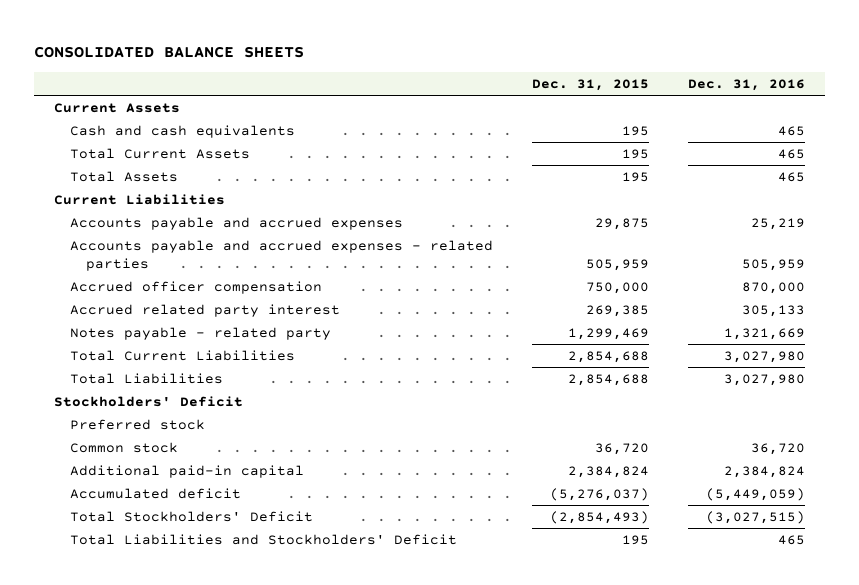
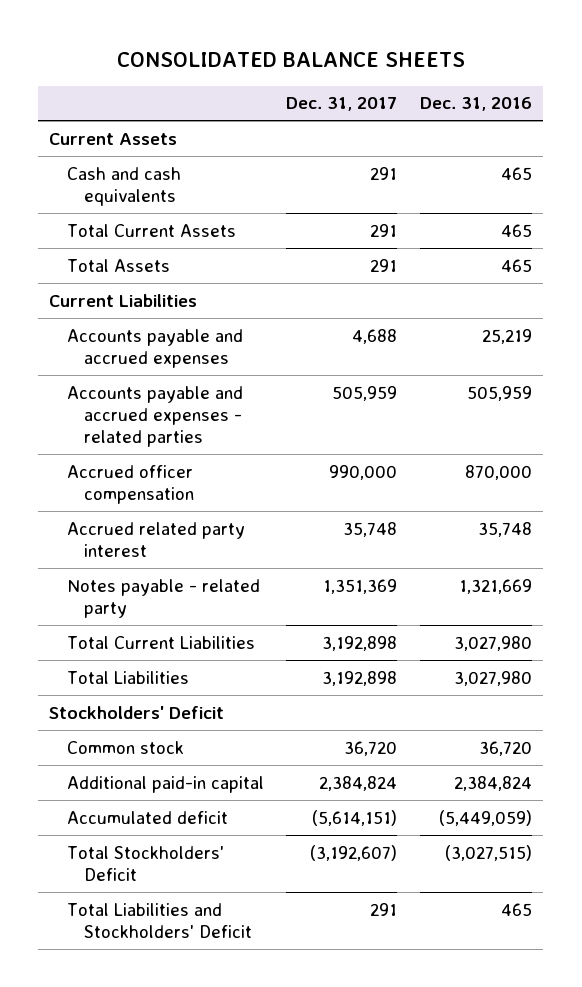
[532,78,650,91] Dec. 31, 2015 -> none
none -> [286,97,398,112] Dec. 31, 2017
[742,304,806,317] 305,133 -> [478,521,533,537] 35,748
[69,418,205,430] Preferred stock -> none

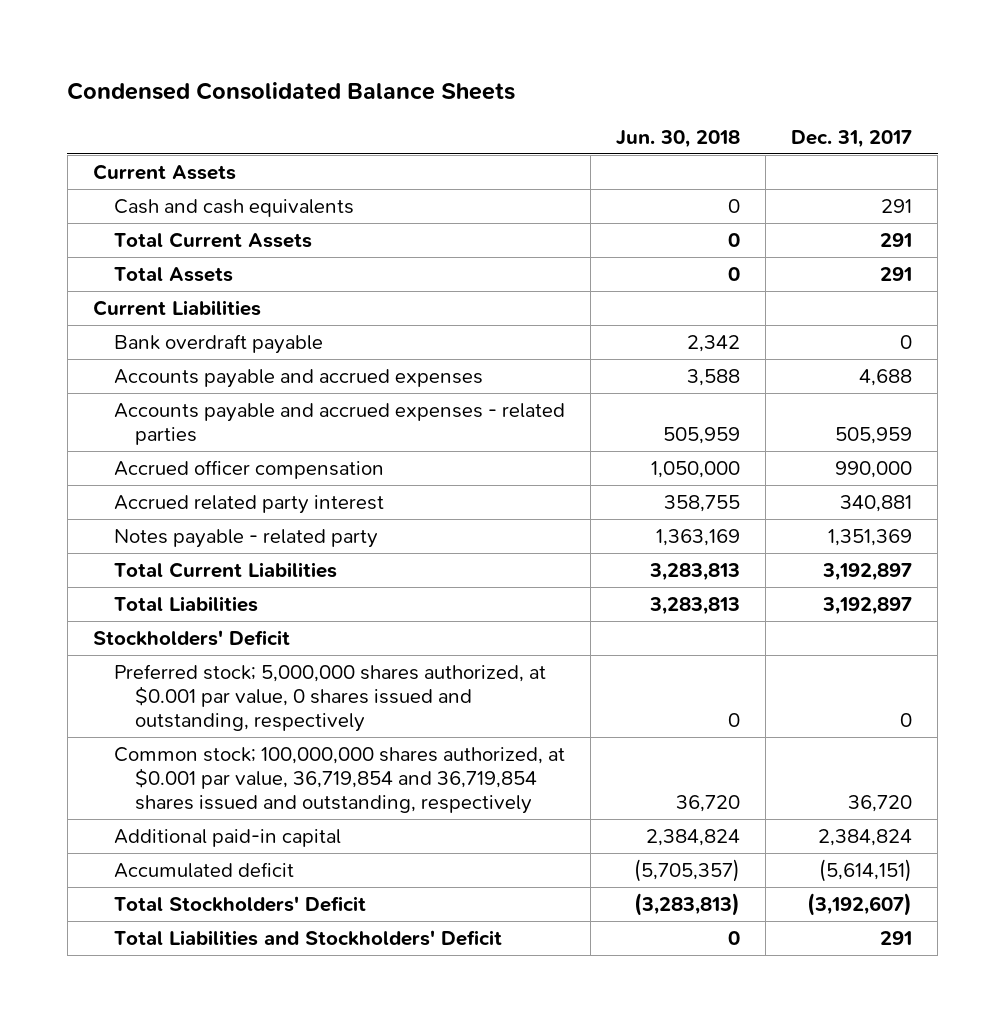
[116,52,465,68] CONSOLIDATED BALANCE SHEETS -> [67,81,516,100] Condensed Consolidated Balance Sheets
[420,97,533,112] Dec. 31, 2016 -> none
none -> [616,129,741,148] Jun. 30, 2018
none -> [114,334,324,355] Bank overdraft payable
[343,521,398,537] 35,748 -> [840,495,913,513] 340,881
[322,635,398,651] 3,192,898 -> [822,563,913,582] 3,192,897
[322,670,398,686] 3,192,898 -> [822,597,913,616] 3,192,897
none -> [114,664,547,732] Preferred stock; 5,000,000 shares authorized, at $0.001 par value, 0 shares issued and outstanding, respectively
[66,740,184,754] Common stock -> [114,747,566,814] Common stock; 100,000,000 shares authorized, at $0.001 par value, 36,719,854 and 36,719,854 shares issued and outstanding, respectively

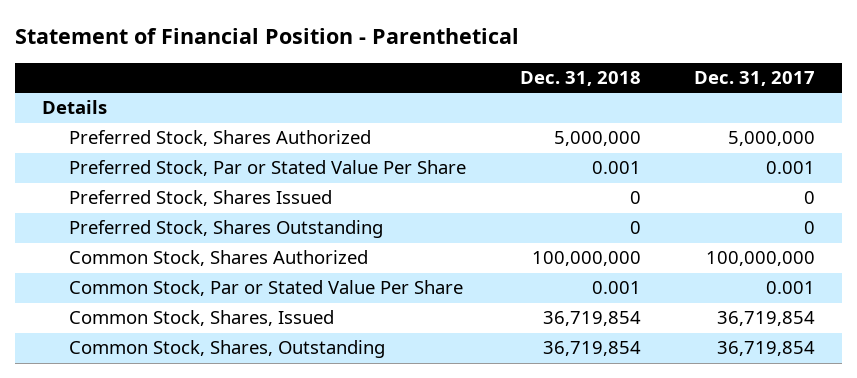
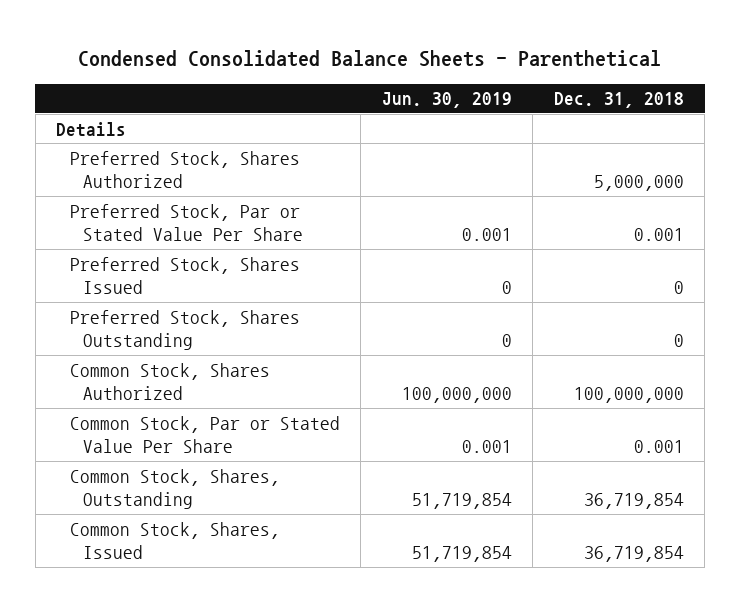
[14,27,519,44] Statement of Financial Position - Parenthetical -> [77,49,661,67] Condensed Consolidated Balance Sheets - Parenthetical
[694,71,816,87] Dec. 31, 2017 -> none
none -> [381,92,512,109] Jun. 30, 2019
[69,310,335,327] Common Stock, Shares, Issued -> [69,521,280,560] Common Stock, Shares, Issued

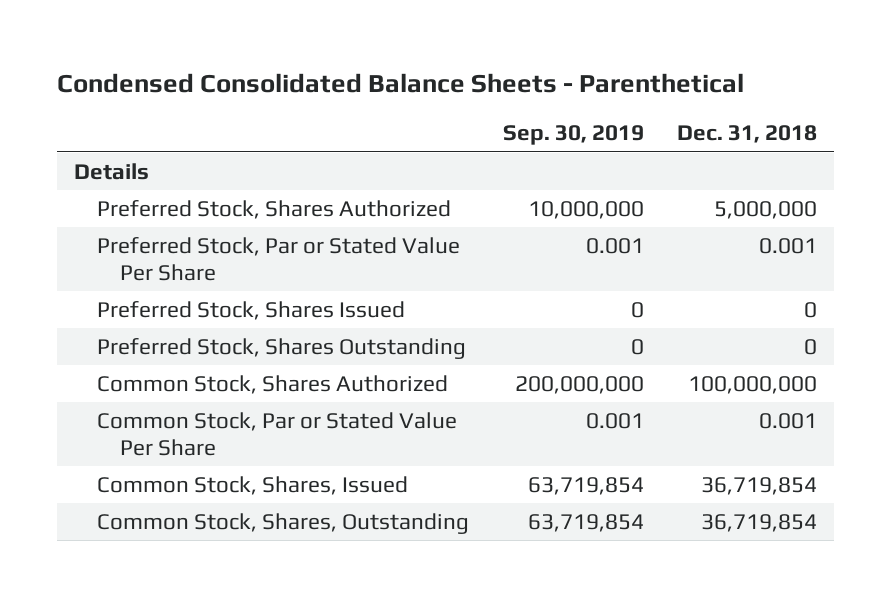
[381,92,512,109] Jun. 30, 2019 -> none
none -> [502,125,644,146] Sep. 30, 2019
[69,468,280,510] Common Stock, Shares, Outstanding -> [96,512,469,534] Common Stock, Shares, Outstanding

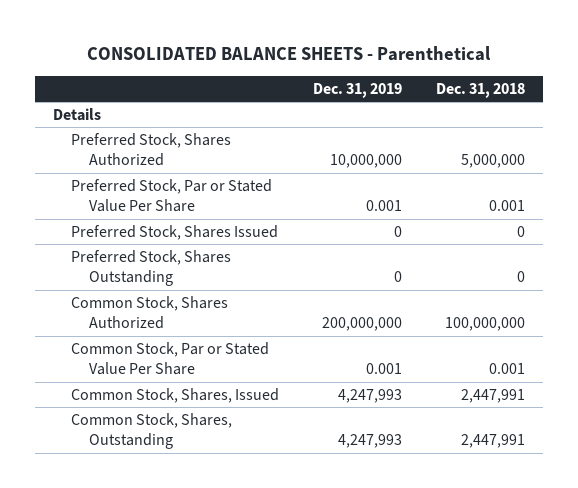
[57,73,745,94] Condensed Consolidated Balance Sheets - Parenthetical -> [86,46,491,62] CONSOLIDATED BALANCE SHEETS - Parenthetical
[502,125,644,146] Sep. 30, 2019 -> none
none -> [312,82,402,98] Dec. 31, 2019
[701,476,818,495] 36,719,854 -> [461,388,526,403] 2,447,991
[701,513,818,532] 36,719,854 -> [461,434,526,449] 2,447,991

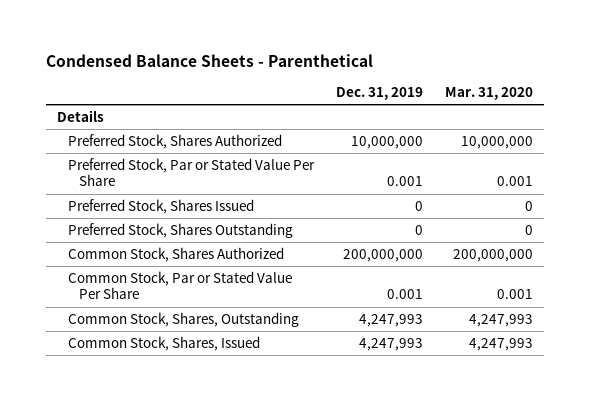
[86,46,491,62] CONSOLIDATED BALANCE SHEETS - Parenthetical -> [45,53,373,67] Condensed Balance Sheets - Parenthetical
[436,82,526,98] Dec. 31, 2018 -> none
none -> [444,86,533,100] Mar. 31, 2020
[70,387,279,403] Common Stock, Shares, Issued -> [68,335,261,351] Common Stock, Shares, Issued

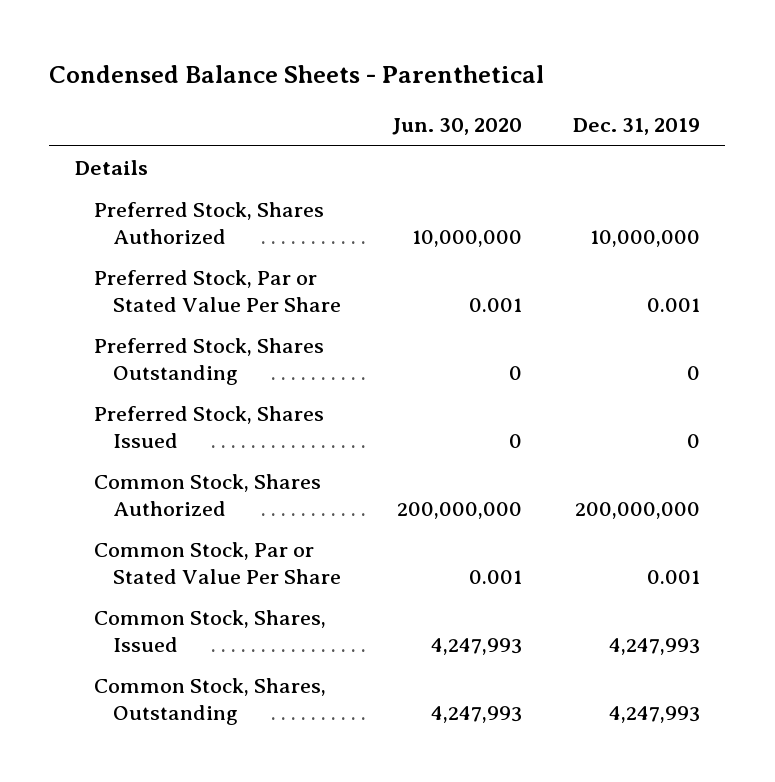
[444,86,533,100] Mar. 31, 2020 -> none
none -> [391,118,522,136] Jun. 30, 2020
[68,198,255,214] Preferred Stock, Shares Issued -> [93,406,324,448] Preferred Stock, Shares Issued
[68,311,300,327] Common Stock, Shares, Outstanding -> [93,678,326,725] Common Stock, Shares, Outstanding

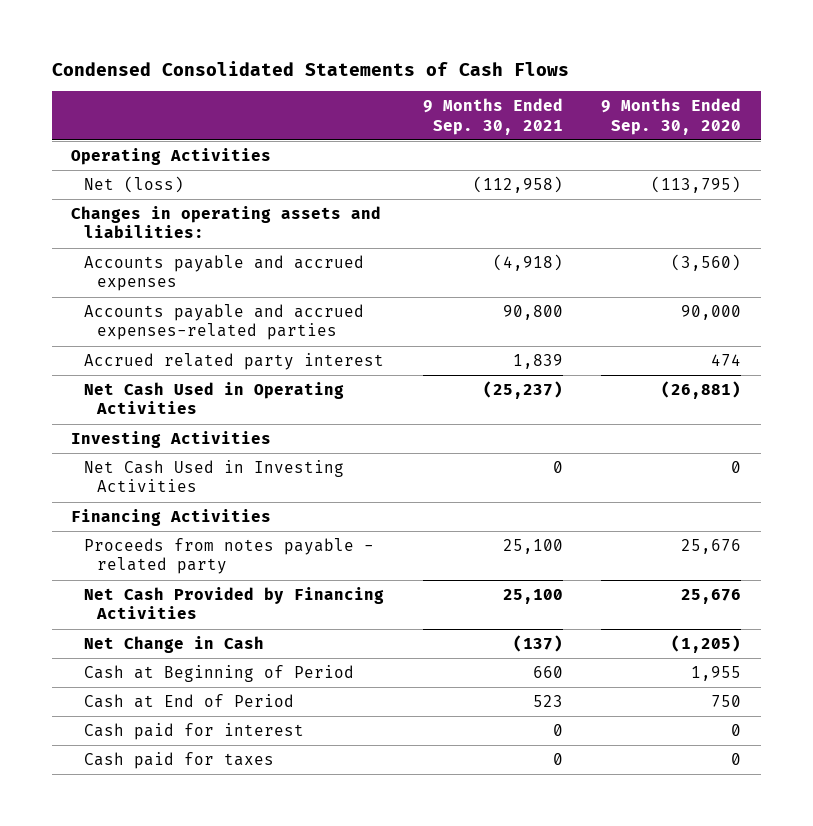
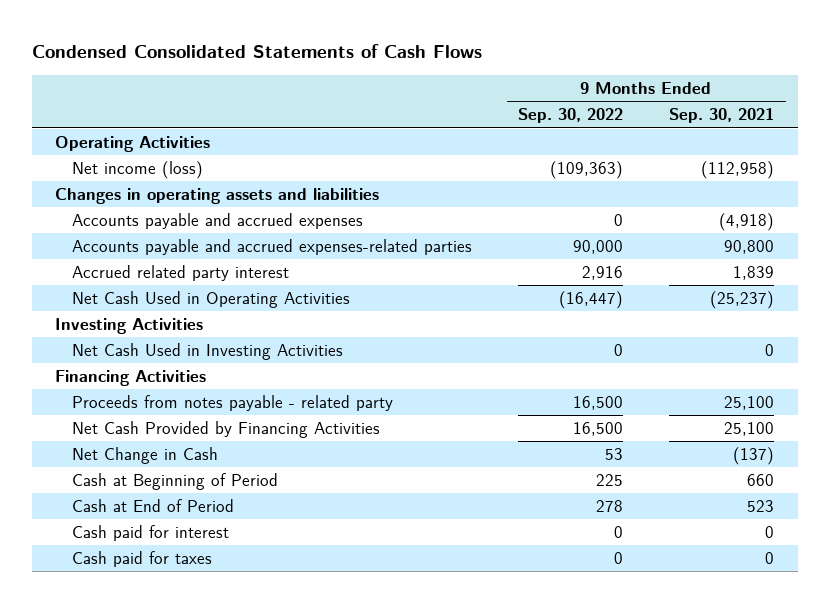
[601,98,742,135] 9 Months Ended Sep. 30, 2020 -> none
none -> [518,108,624,124] Sep. 30, 2022
[84,175,185,193] Net (loss) -> [71,161,203,180] Net income (loss)
[71,205,382,239] Changes in operating assets and liabilities: -> [55,188,380,205] Changes in operating assets and liabilities

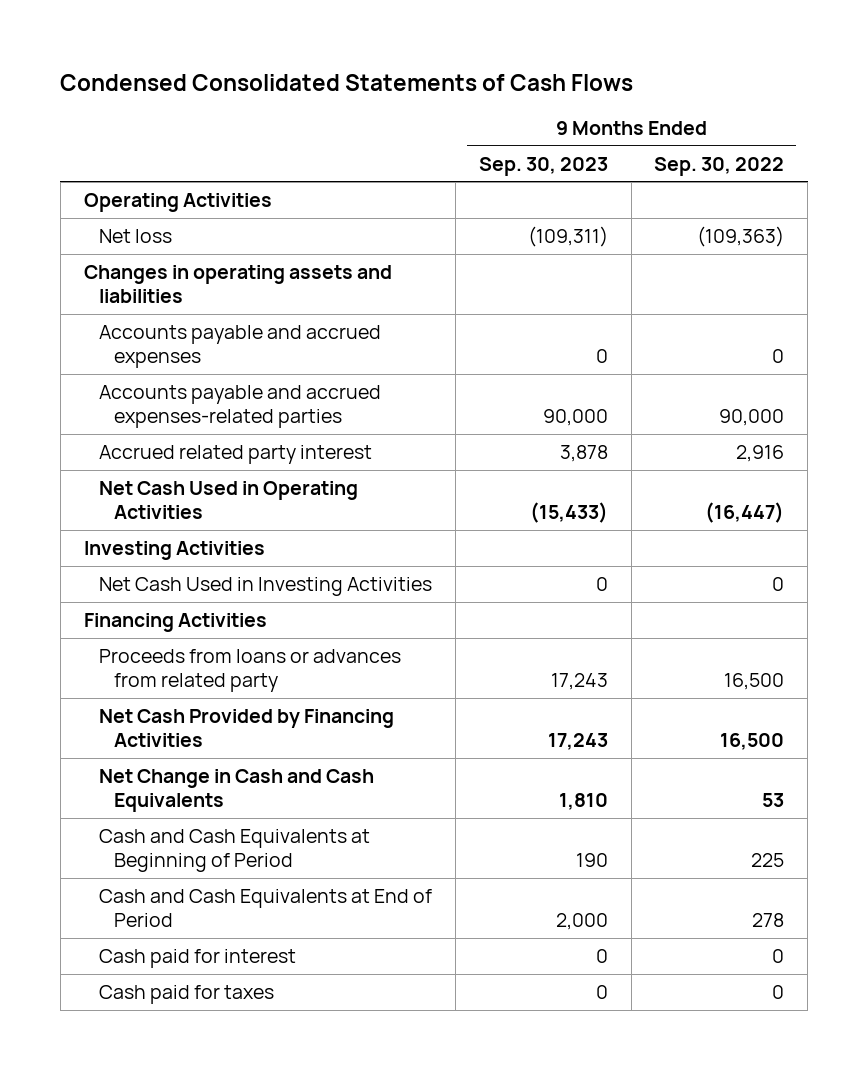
[669,108,775,124] Sep. 30, 2021 -> none
none -> [478,156,608,176] Sep. 30, 2023
[71,161,203,180] Net income (loss) -> [99,228,173,243] Net loss
[71,395,393,412] Proceeds from notes payable - related party -> [99,648,402,693] Proceeds from loans or advances from related party
[71,447,218,465] Net Change in Cash -> [99,768,375,813] Net Change in Cash and Cash Equivalents
[71,473,278,491] Cash at Beginning of Period -> [99,828,371,873] Cash and Cash Equivalents at Beginning of Period
[71,499,234,513] Cash at End of Period -> [99,888,433,928] Cash and Cash Equivalents at End of Period

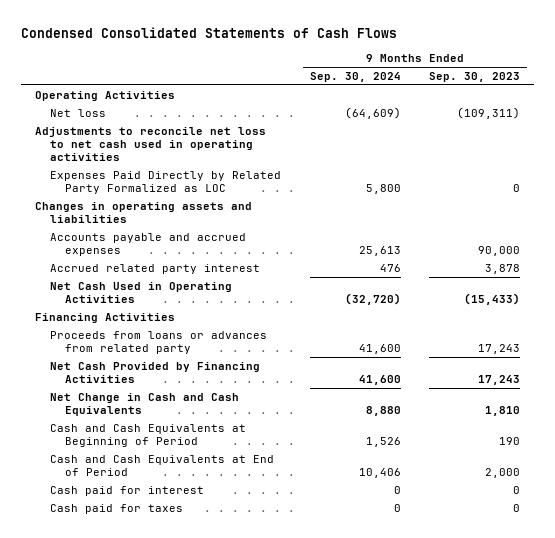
[654,156,785,176] Sep. 30, 2022 -> none
none -> [309,71,401,82] Sep. 30, 2024
none -> [35,126,267,161] Adjustments to reconcile net loss to net cash used in operating activities
none -> [50,170,282,194] Expenses Paid Directly by Related Party Formalized as LOC
[99,384,382,429] Accounts payable and accrued expenses-related parties -> none
[595,349,608,364] 0 -> [478,245,521,256] 90,000
[83,540,265,560] Investing Activities -> none
[99,576,433,596] Net Cash Used in Investing Activities -> none

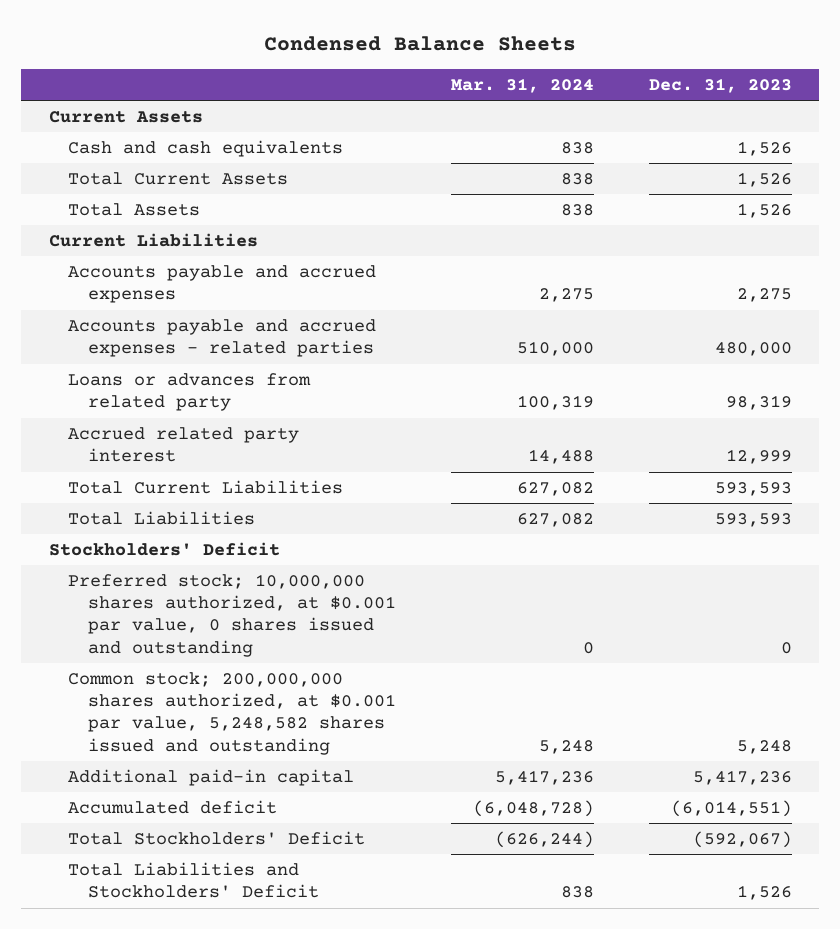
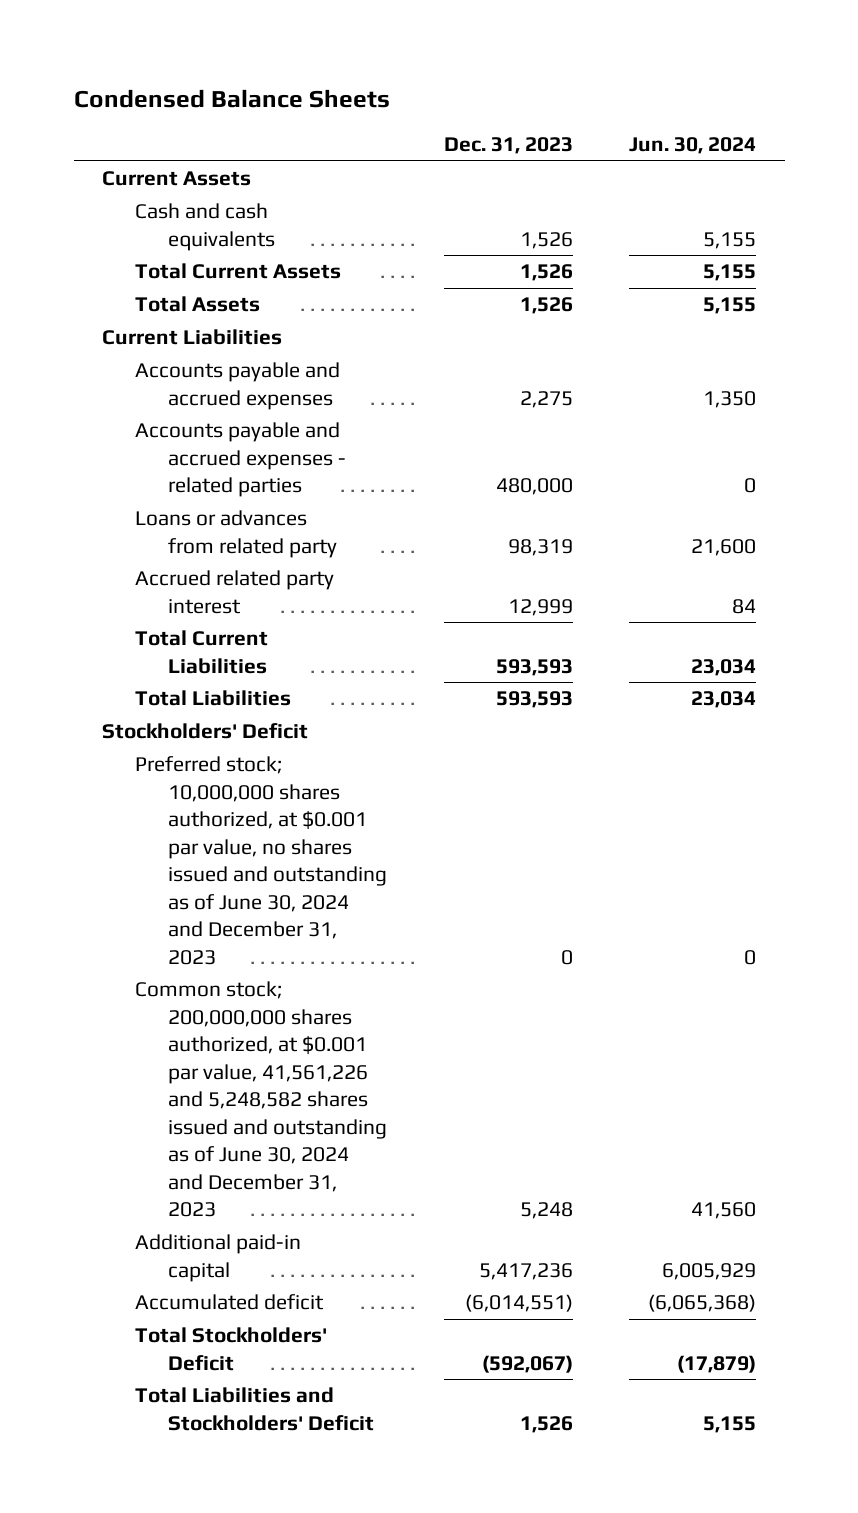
[451,78,595,94] Mar. 31, 2024 -> none
none -> [629,137,757,155] Jun. 30, 2024
[68,574,397,657] Preferred stock; 10,000,000 shares authorized, at $0.001 par value, 0 shares issued and outstanding -> [134,756,387,965] Preferred stock; 10,000,000 shares authorized, at $0.001 par value, no shares issued and outstanding as of June 30, 2024 and December 31, 2023
[68,672,397,755] Common stock; 200,000,000 shares authorized, at $0.001 par value, 5,248,582 shares issued and outstanding -> [134,981,387,1218] Common stock; 200,000,000 shares authorized, at $0.001 par value, 41,561,226 and 5,248,582 shares issued and outstanding as of June 30, 2024 and December 31, 2023

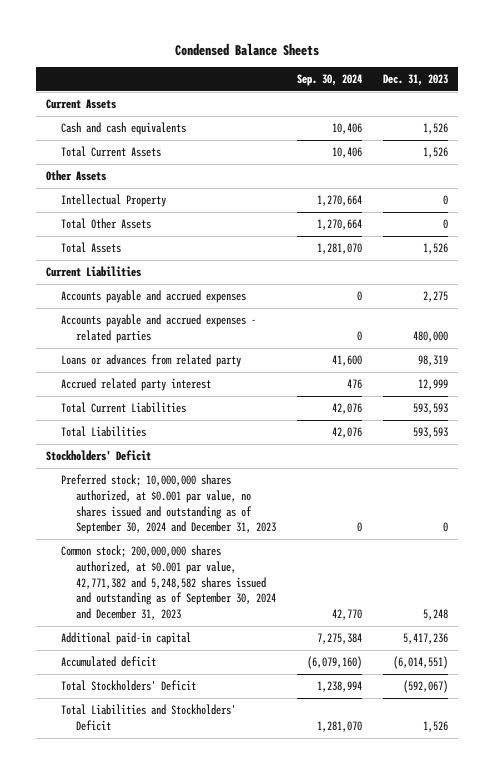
[629,137,757,155] Jun. 30, 2024 -> none
none -> [296,73,362,86] Sep. 30, 2024
none -> [46,170,107,182] Other Assets
none -> [61,194,167,208] Intellectual Property
none -> [61,218,152,230] Total Other Assets
[134,756,387,965] Preferred stock; 10,000,000 shares authorized, at $0.001 par value, no shares issued and outstanding as of June 30, 2024 and December 31, 2023 -> [61,474,276,535] Preferred stock; 10,000,000 shares authorized, at $0.001 par value, no shares issued and outstanding as of September 30, 2024 and December 31, 2023
[134,981,387,1218] Common stock; 200,000,000 shares authorized, at $0.001 par value, 41,561,226 and 5,248,582 shares issued and outstanding as of June 30, 2024 and December 31, 2023 -> [61,545,276,620] Common stock; 200,000,000 shares authorized, at $0.001 par value, 42,771,382 and 5,248,582 shares issued and outstanding as of September 30, 2024 and December 31, 2023

